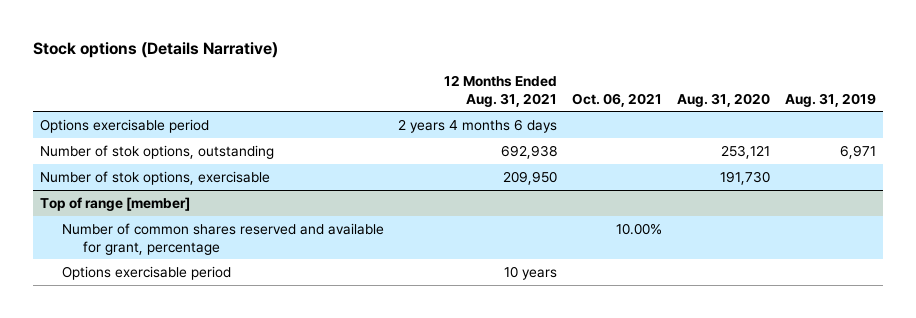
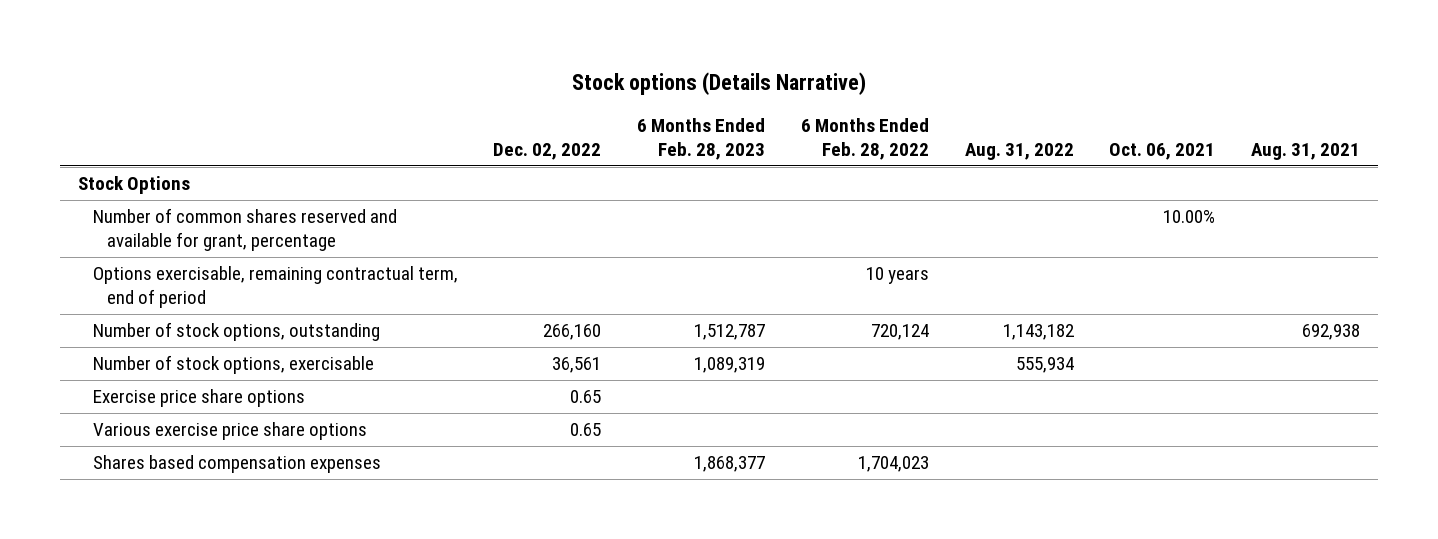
[444,74,558,107] 12 Months Ended Aug. 31, 2021 -> none
[676,92,770,107] Aug. 31, 2020 -> none
[784,92,876,107] Aug. 31, 2019 -> none
none -> [493,142,602,160] Dec. 02, 2022
none -> [637,117,766,160] 6 Months Ended Feb. 28, 2023
none -> [800,117,929,160] 6 Months Ended Feb. 28, 2022
none -> [964,142,1074,160] Aug. 31, 2022
none -> [1251,142,1361,160] Aug. 31, 2021
[40,196,191,211] Top of range [member] -> none
[61,222,384,255] Number of common shares reserved and available for grant, percentage -> none
[61,265,231,280] Options exercisable period -> none
none -> [78,176,191,195] Stock Options
none -> [92,208,397,252] Number of common shares reserved and available for grant, percentage
[40,118,210,133] Options exercisable period -> [92,266,458,309] Options exercisable, remaining contractual term, end of period
[40,144,275,159] Number of stok options, outstanding -> [92,322,380,342] Number of stock options, outstanding
[40,170,271,185] Number of stok options, exercisable -> [92,355,374,375] Number of stock options, exercisable
none -> [92,389,305,408] Exercise price share options
none -> [92,422,367,441] Various exercise price share options
none -> [92,455,381,474] Shares based compensation expenses

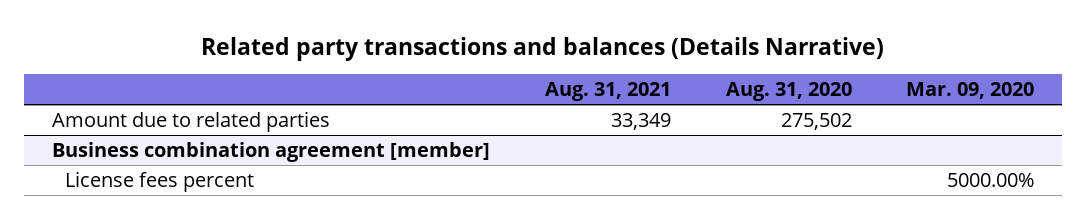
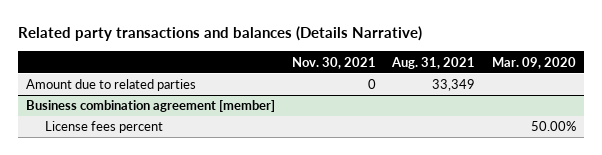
[725,82,852,102] Aug. 31, 2020 -> none
none -> [291,56,376,69] Nov. 30, 2021
[947,173,1035,188] 5000.00% -> [530,121,576,132] 50.00%

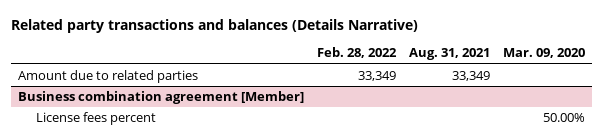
[291,56,376,69] Nov. 30, 2021 -> none
none -> [316,47,397,59] Feb. 28, 2022
[26,100,276,113] Business combination agreement [member] -> [17,90,304,104] Business combination agreement [Member]

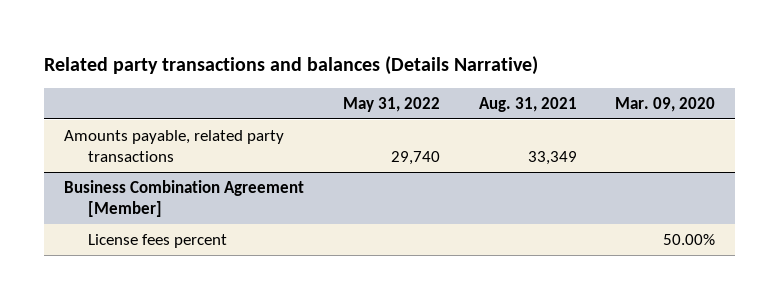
[316,47,397,59] Feb. 28, 2022 -> none
none -> [342,96,440,112] May 31, 2022
[17,69,198,83] Amount due to related parties -> [63,129,284,162] Amounts payable, related party transactions
[17,90,304,104] Business combination agreement [Member] -> [63,179,304,217] Business Combination Agreement [Member]

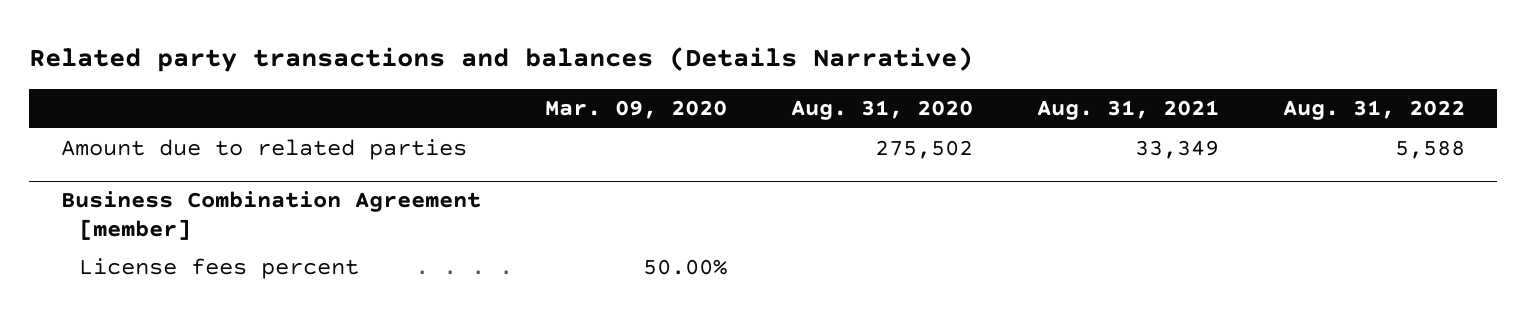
[342,96,440,112] May 31, 2022 -> none
none -> [790,100,973,121] Aug. 31, 2020
none -> [1283,100,1466,121] Aug. 31, 2022
[63,129,284,162] Amounts payable, related party transactions -> [60,139,467,161] Amount due to related parties
[63,179,304,217] Business Combination Agreement [Member] -> [60,191,481,241] Business Combination Agreement [member]

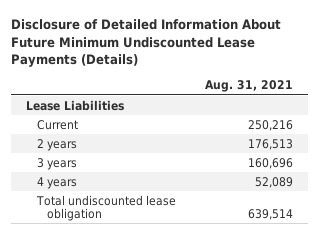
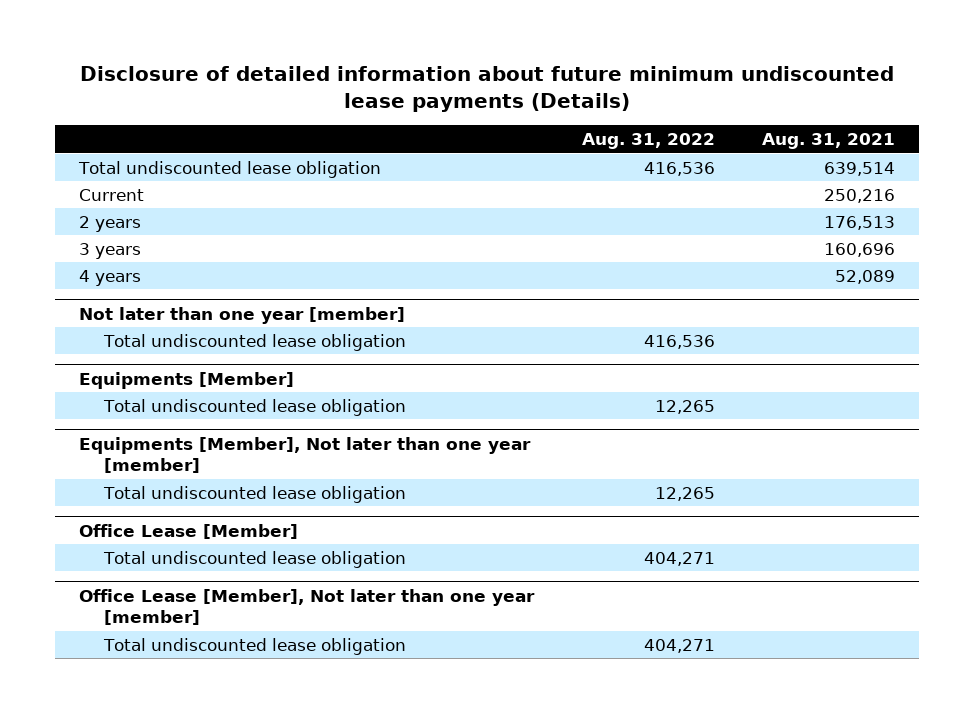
[11,19,282,68] Disclosure of Detailed Information About Future Minimum Undiscounted Lease Payments (Details) -> [80,66,895,113] Disclosure of detailed information about future minimum undiscounted lease payments (Details)
none -> [581,133,715,150] Aug. 31, 2022
[26,99,125,111] Lease Liabilities -> none
[35,194,176,222] Total undiscounted lease obligation -> [77,160,381,178] Total undiscounted lease obligation
none -> [78,306,405,324] Not later than one year [member]
none -> [102,333,406,351] Total undiscounted lease obligation
none -> [78,371,294,389] Equipments [Member]
none -> [102,398,406,416] Total undiscounted lease obligation
none -> [78,436,531,474] Equipments [Member], Not later than one year [member]
none -> [102,485,406,503] Total undiscounted lease obligation
none -> [78,523,298,539] Office Lease [Member]
none -> [102,550,406,568] Total undiscounted lease obligation
none -> [78,588,535,626] Office Lease [Member], Not later than one year [member]
none -> [102,637,406,655] Total undiscounted lease obligation

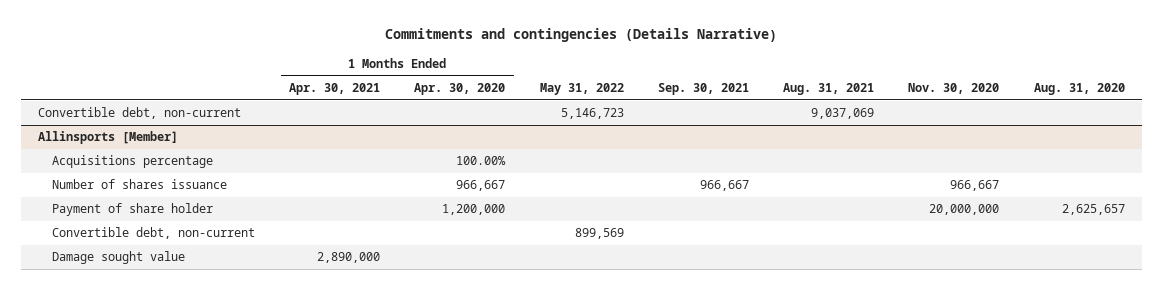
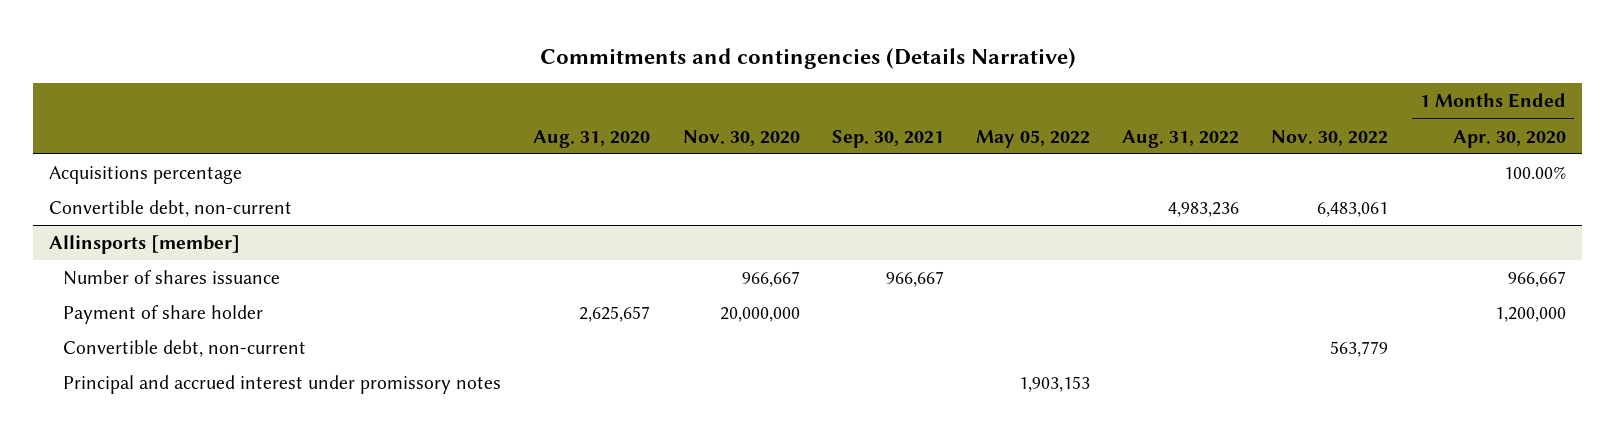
[289,82,381,95] Apr. 30, 2021 -> none
[539,82,624,95] May 31, 2022 -> none
[783,82,875,95] Aug. 31, 2021 -> none
none -> [975,129,1090,148] May 05, 2022
none -> [1121,129,1239,148] Aug. 31, 2022
none -> [1270,129,1388,146] Nov. 30, 2022
none -> [49,166,243,185] Acquisitions percentage
[51,155,213,169] Acquisitions percentage -> none
[38,131,179,145] Allinsports [Member] -> [49,235,241,255] Allinsports [member]
[51,251,185,265] Damage sought value -> none
none -> [63,375,502,395] Principal and accrued interest under promissory notes

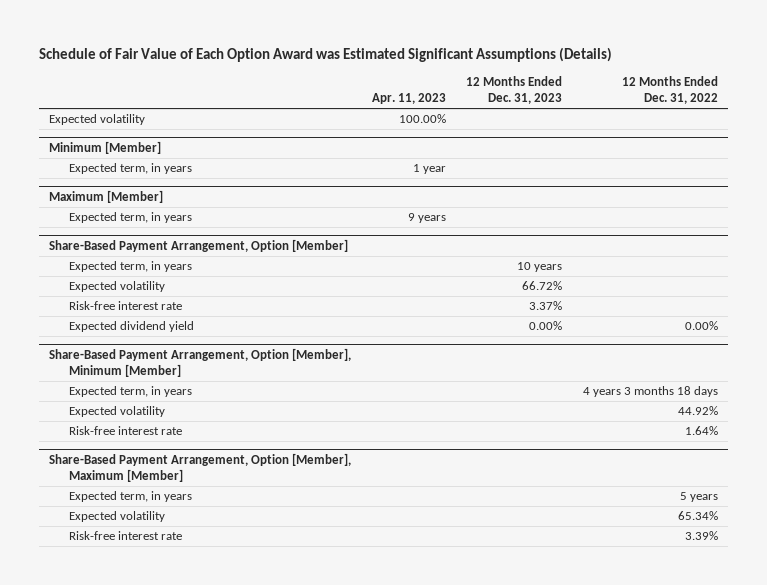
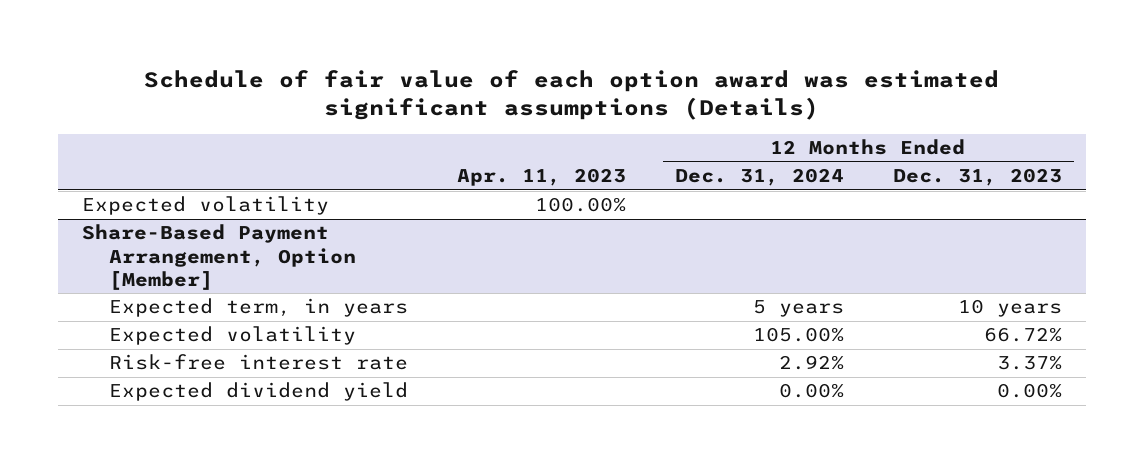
[38,46,612,62] Schedule of Fair Value of Each Option Award was Estimated Significant Assumptions (Details) -> [144,69,1000,121] Schedule of fair value of each option award was estimated significant assumptions (Details)
[621,75,718,105] 12 Months Ended Dec. 31, 2022 -> none
none -> [674,168,844,187] Dec. 31, 2024
[48,140,161,154] Minimum [Member] -> none
[68,163,192,175] Expected term, in years -> none
[48,189,163,203] Maximum [Member] -> none
[68,212,192,224] Expected term, in years -> none
[48,347,351,377] Share-Based Payment Arrangement, Option [Member], Minimum [Member] -> none
[68,386,192,398] Expected term, in years -> none
[68,406,165,418] Expected volatility -> none
[68,426,182,436] Risk-free interest rate -> none
[48,452,351,482] Share-Based Payment Arrangement, Option [Member], Maximum [Member] -> none
[68,491,192,503] Expected term, in years -> none
[68,511,165,523] Expected volatility -> none
[68,531,182,541] Risk-free interest rate -> none

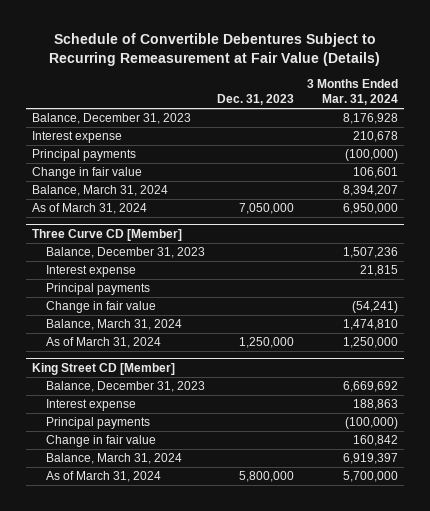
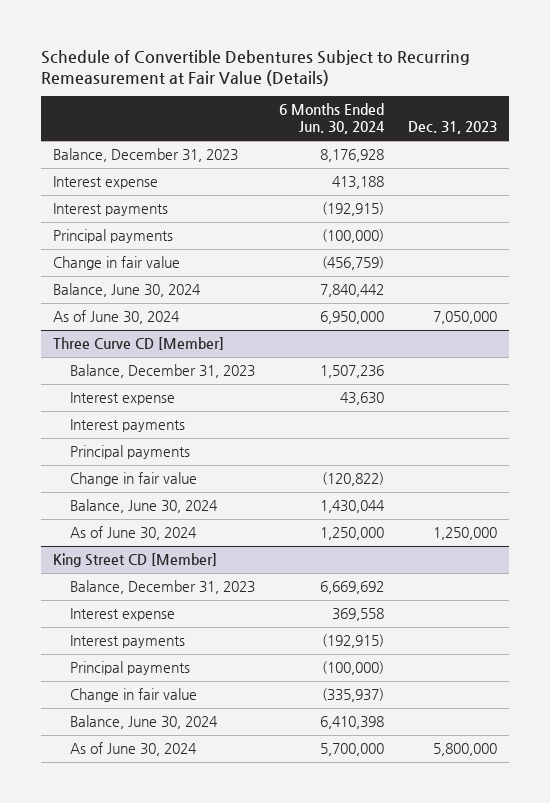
[307,79,399,106] 3 Months Ended Mar. 31, 2024 -> none
none -> [278,103,385,135] 6 Months Ended Jun. 30, 2024
none -> [53,203,169,217] Interest payments
[32,185,169,197] Balance, March 31, 2024 -> [53,283,202,298] Balance, June 30, 2024
[32,203,148,215] As of March 31, 2024 -> [53,310,181,325] As of June 30, 2024
none -> [69,419,185,433] Interest payments
[45,319,182,331] Balance, March 31, 2024 -> [69,499,218,514] Balance, June 30, 2024
[45,337,161,349] As of March 31, 2024 -> [69,526,197,541] As of June 30, 2024
none -> [69,635,185,649] Interest payments
[45,453,182,465] Balance, March 31, 2024 -> [69,715,218,730] Balance, June 30, 2024
[45,471,161,483] As of March 31, 2024 -> [69,742,197,757] As of June 30, 2024

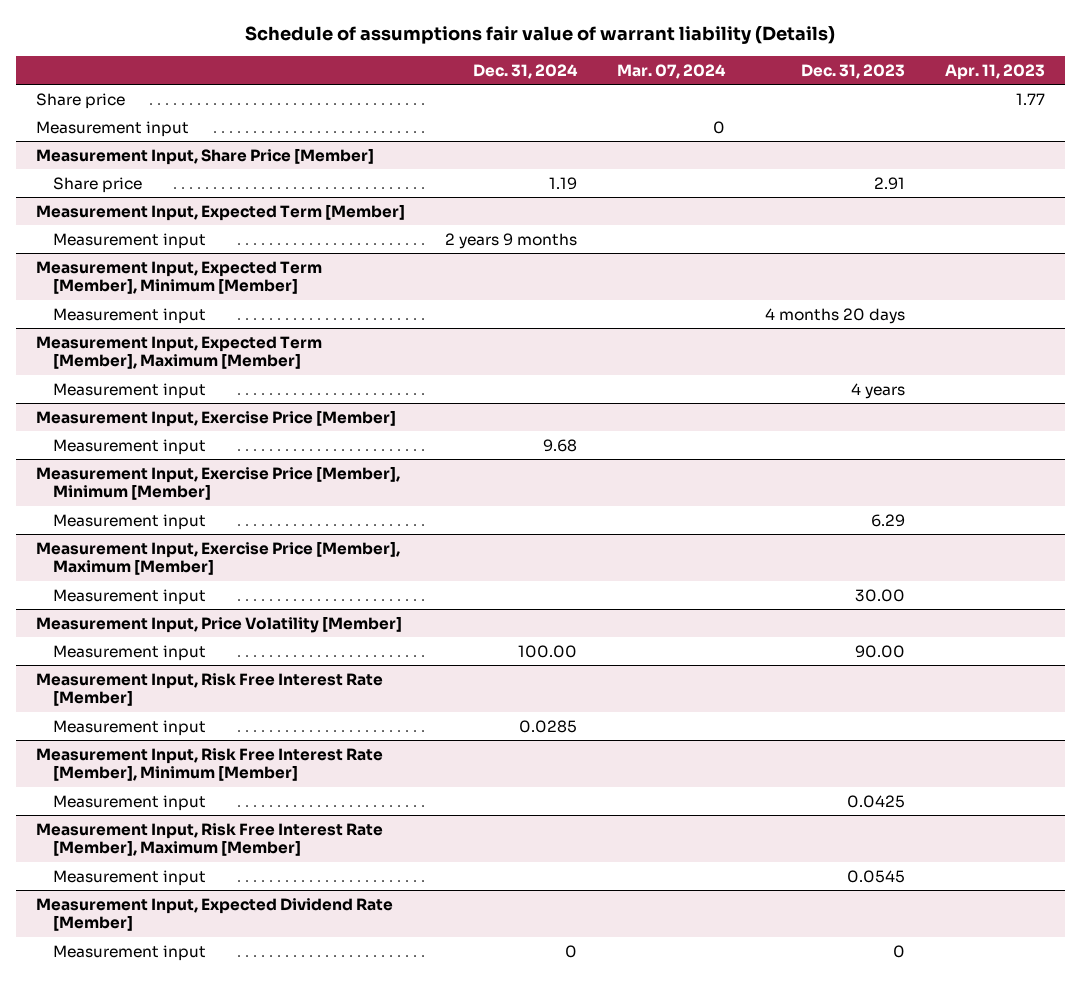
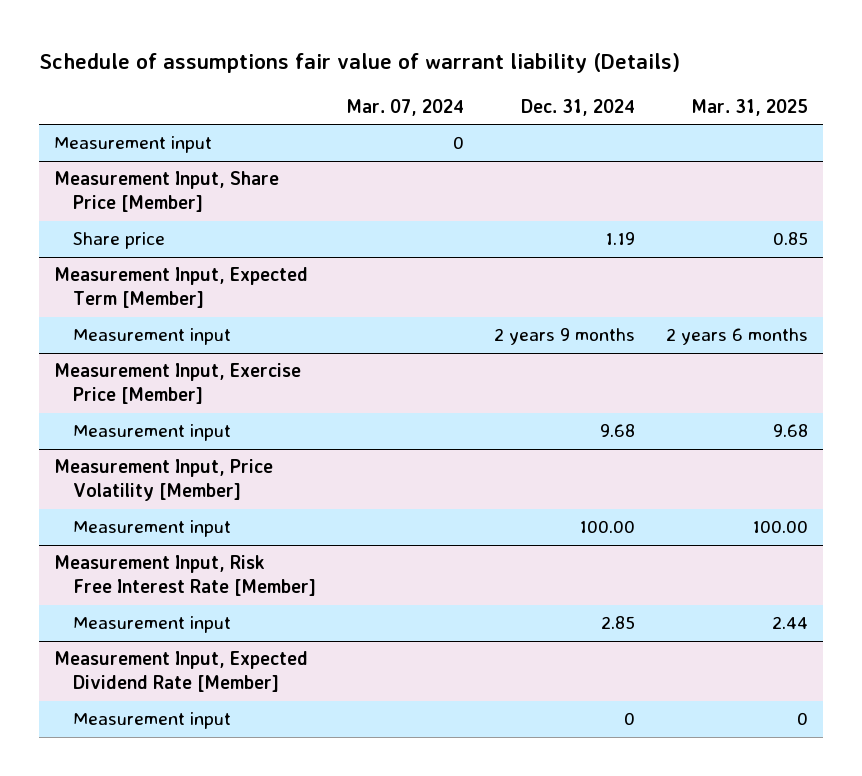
[800,63,905,79] Dec. 31, 2023 -> none
[944,63,1045,80] Apr. 11, 2023 -> none
none -> [690,98,808,116] Mar. 31, 2025
[35,92,125,109] Share price -> none
[35,260,322,295] Measurement Input, Expected Term [Member], Minimum [Member] -> none
[52,307,206,324] Measurement input -> none
[35,335,322,370] Measurement Input, Expected Term [Member], Maximum [Member] -> none
[52,382,206,399] Measurement input -> none
[35,465,400,501] Measurement Input, Exercise Price [Member], Minimum [Member] -> none
[52,513,206,530] Measurement input -> none
[35,540,400,576] Measurement Input, Exercise Price [Member], Maximum [Member] -> none
[52,588,206,605] Measurement input -> none
[35,747,383,782] Measurement Input, Risk Free Interest Rate [Member], Minimum [Member] -> none
[52,794,206,811] Measurement input -> none
[35,822,383,857] Measurement Input, Risk Free Interest Rate [Member], Maximum [Member] -> none
[52,869,206,886] Measurement input -> none
[518,719,577,733] 0.0285 -> [601,616,636,630] 2.85

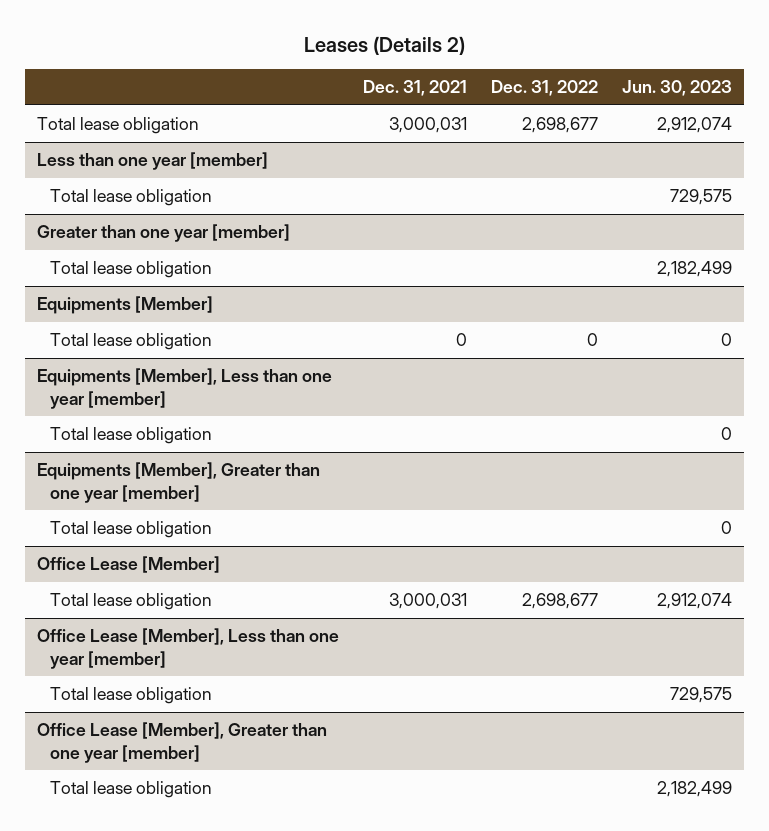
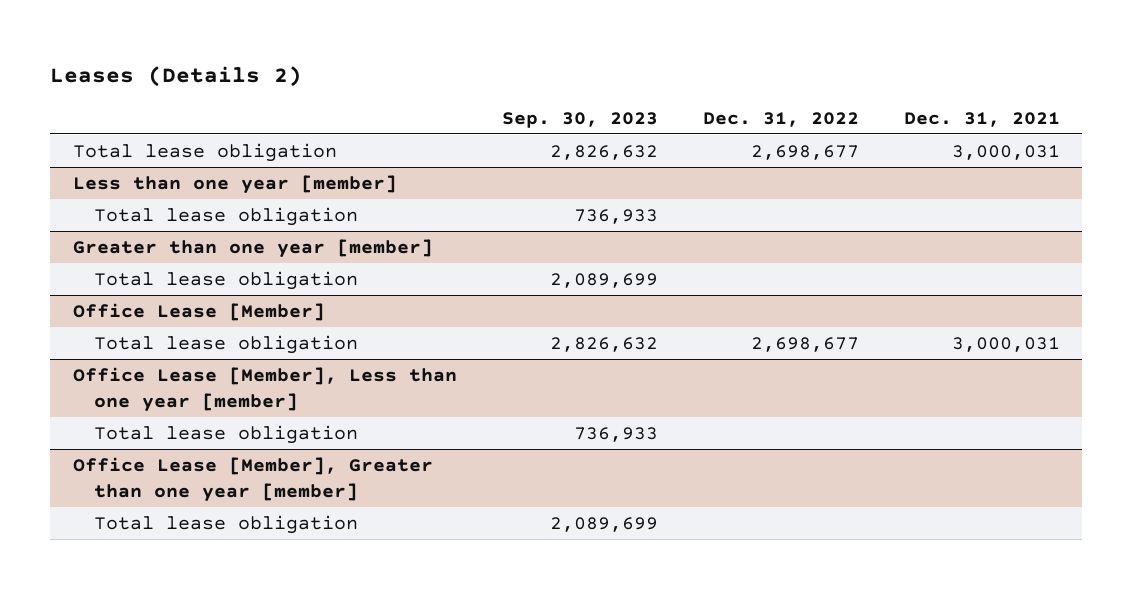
[622,80,733,97] Jun. 30, 2023 -> none
none -> [501,111,658,128] Sep. 30, 2023
[37,296,214,315] Equipments [Member] -> none
[49,333,212,351] Total lease obligation -> none
[37,368,333,409] Equipments [Member], Less than one year [member] -> none
[49,427,212,445] Total lease obligation -> none
[37,462,321,503] Equipments [Member], Greater than one year [member] -> none
[49,521,212,539] Total lease obligation -> none

